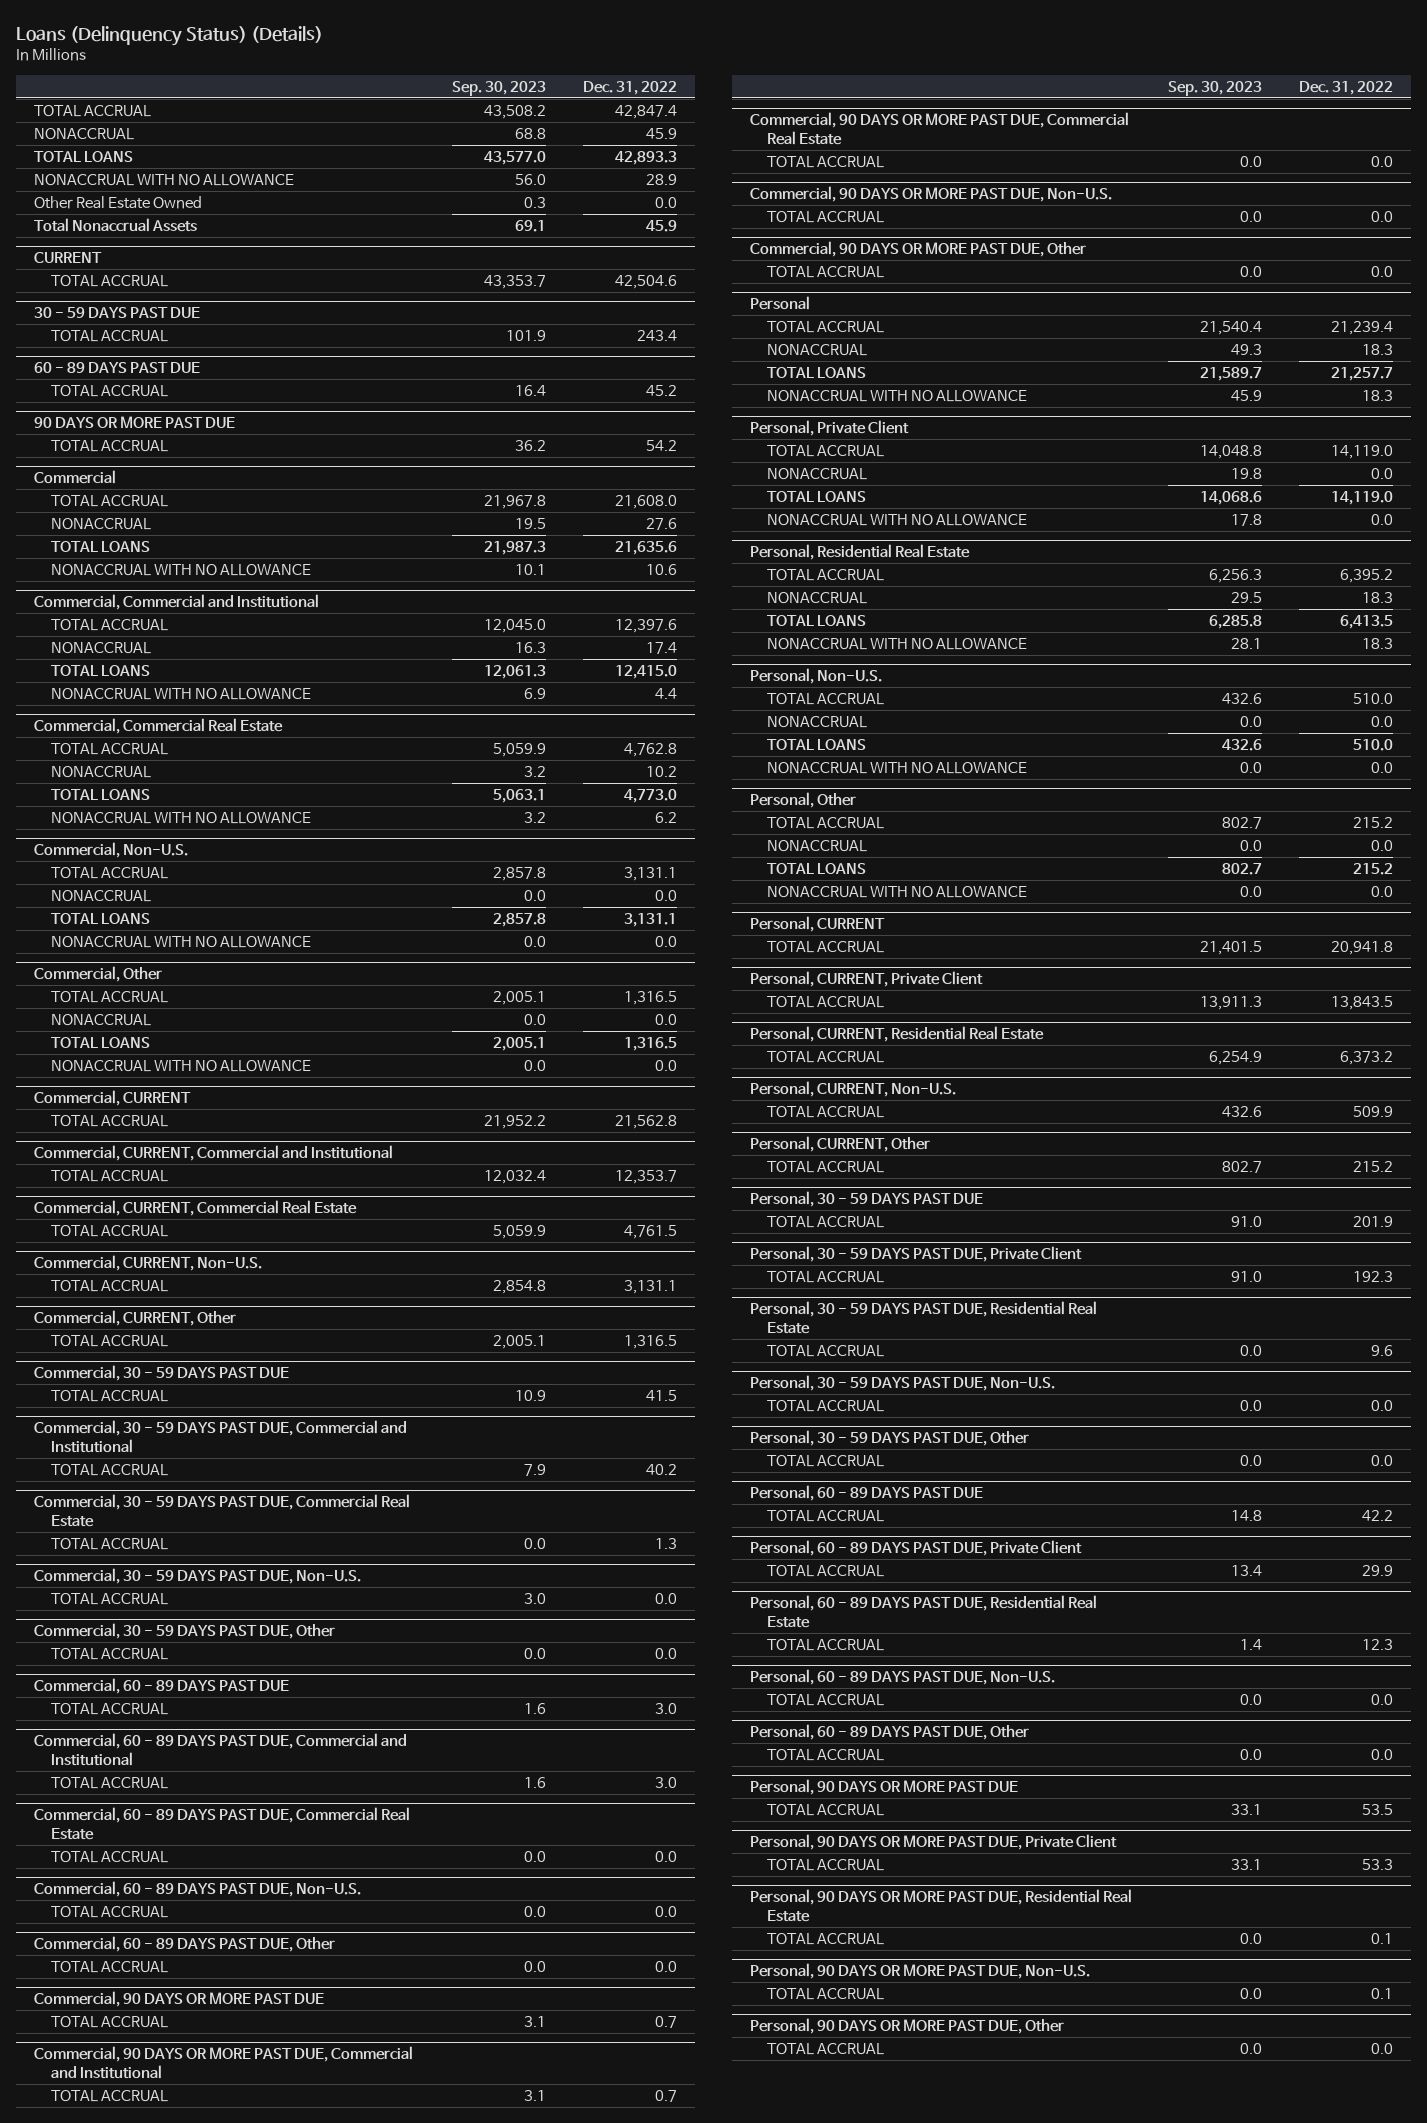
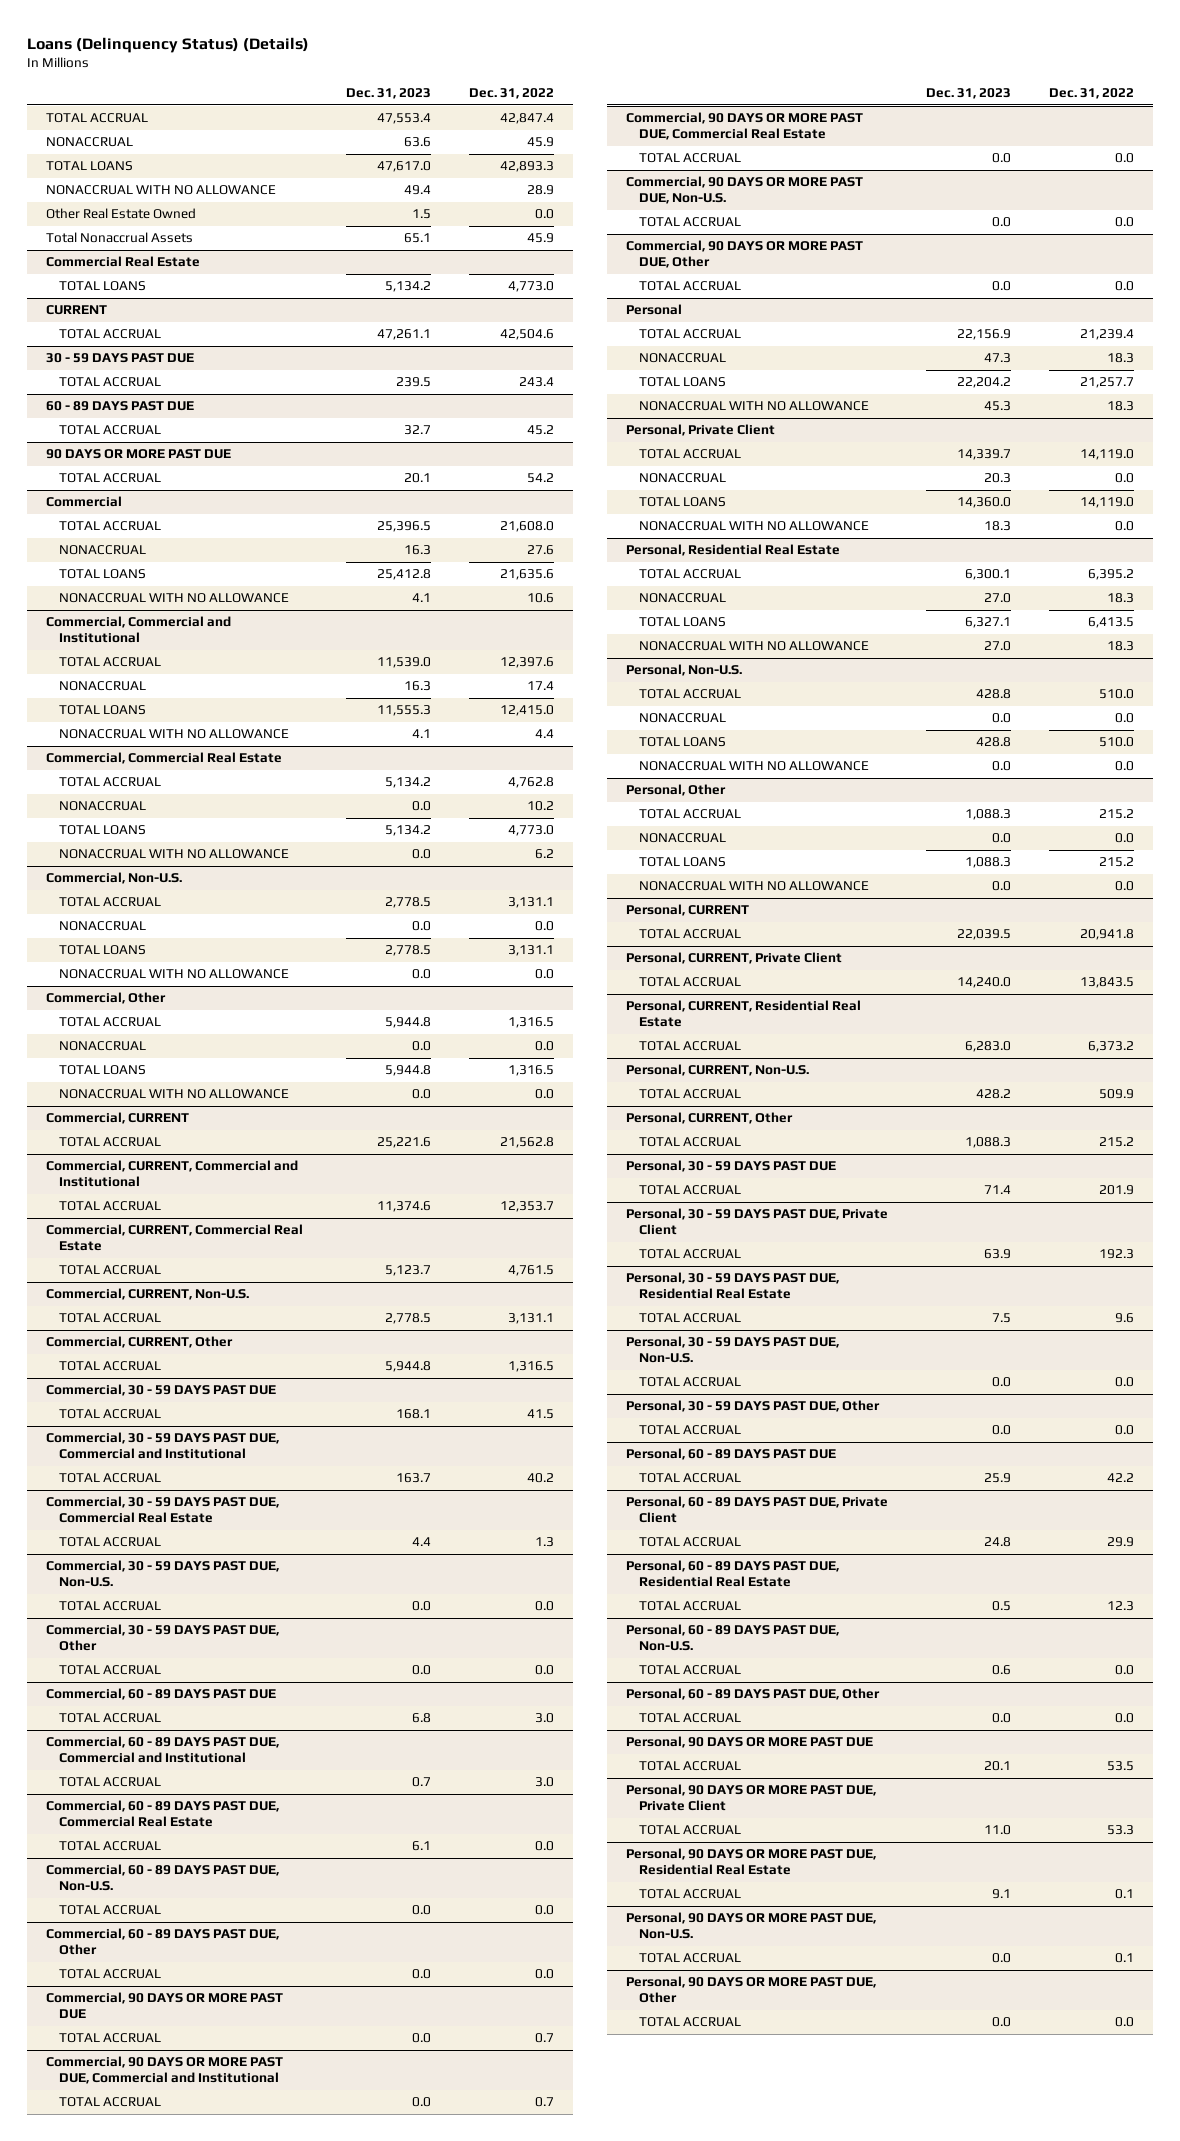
[452,81,547,97] Sep. 30, 2023 -> none
none -> [346,88,432,100] Dec. 31, 2023
none -> [46,256,201,268] Commercial Real Estate
none -> [58,281,146,292] TOTAL LOANS

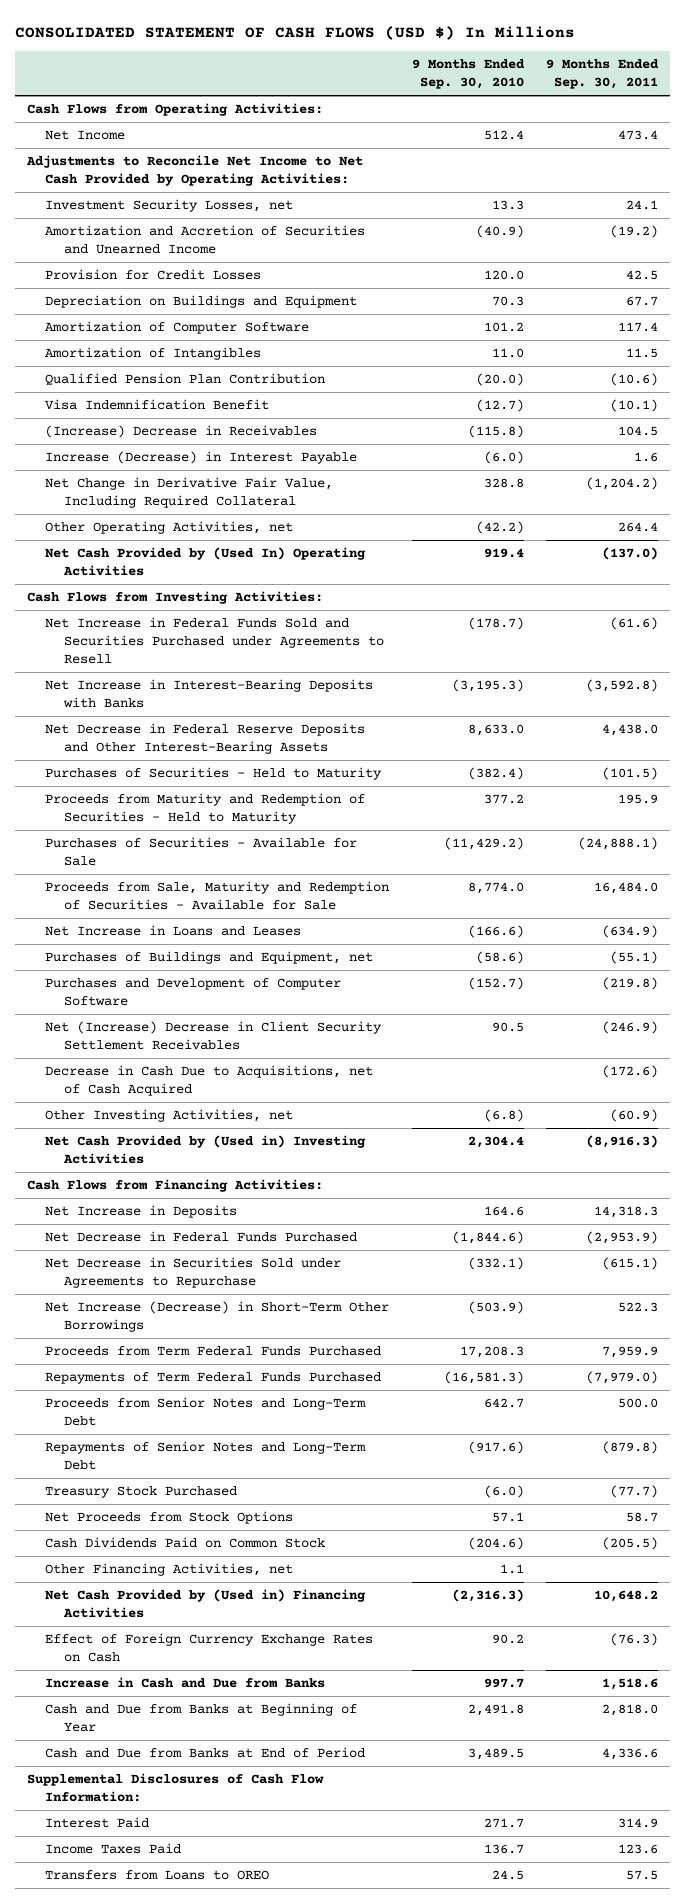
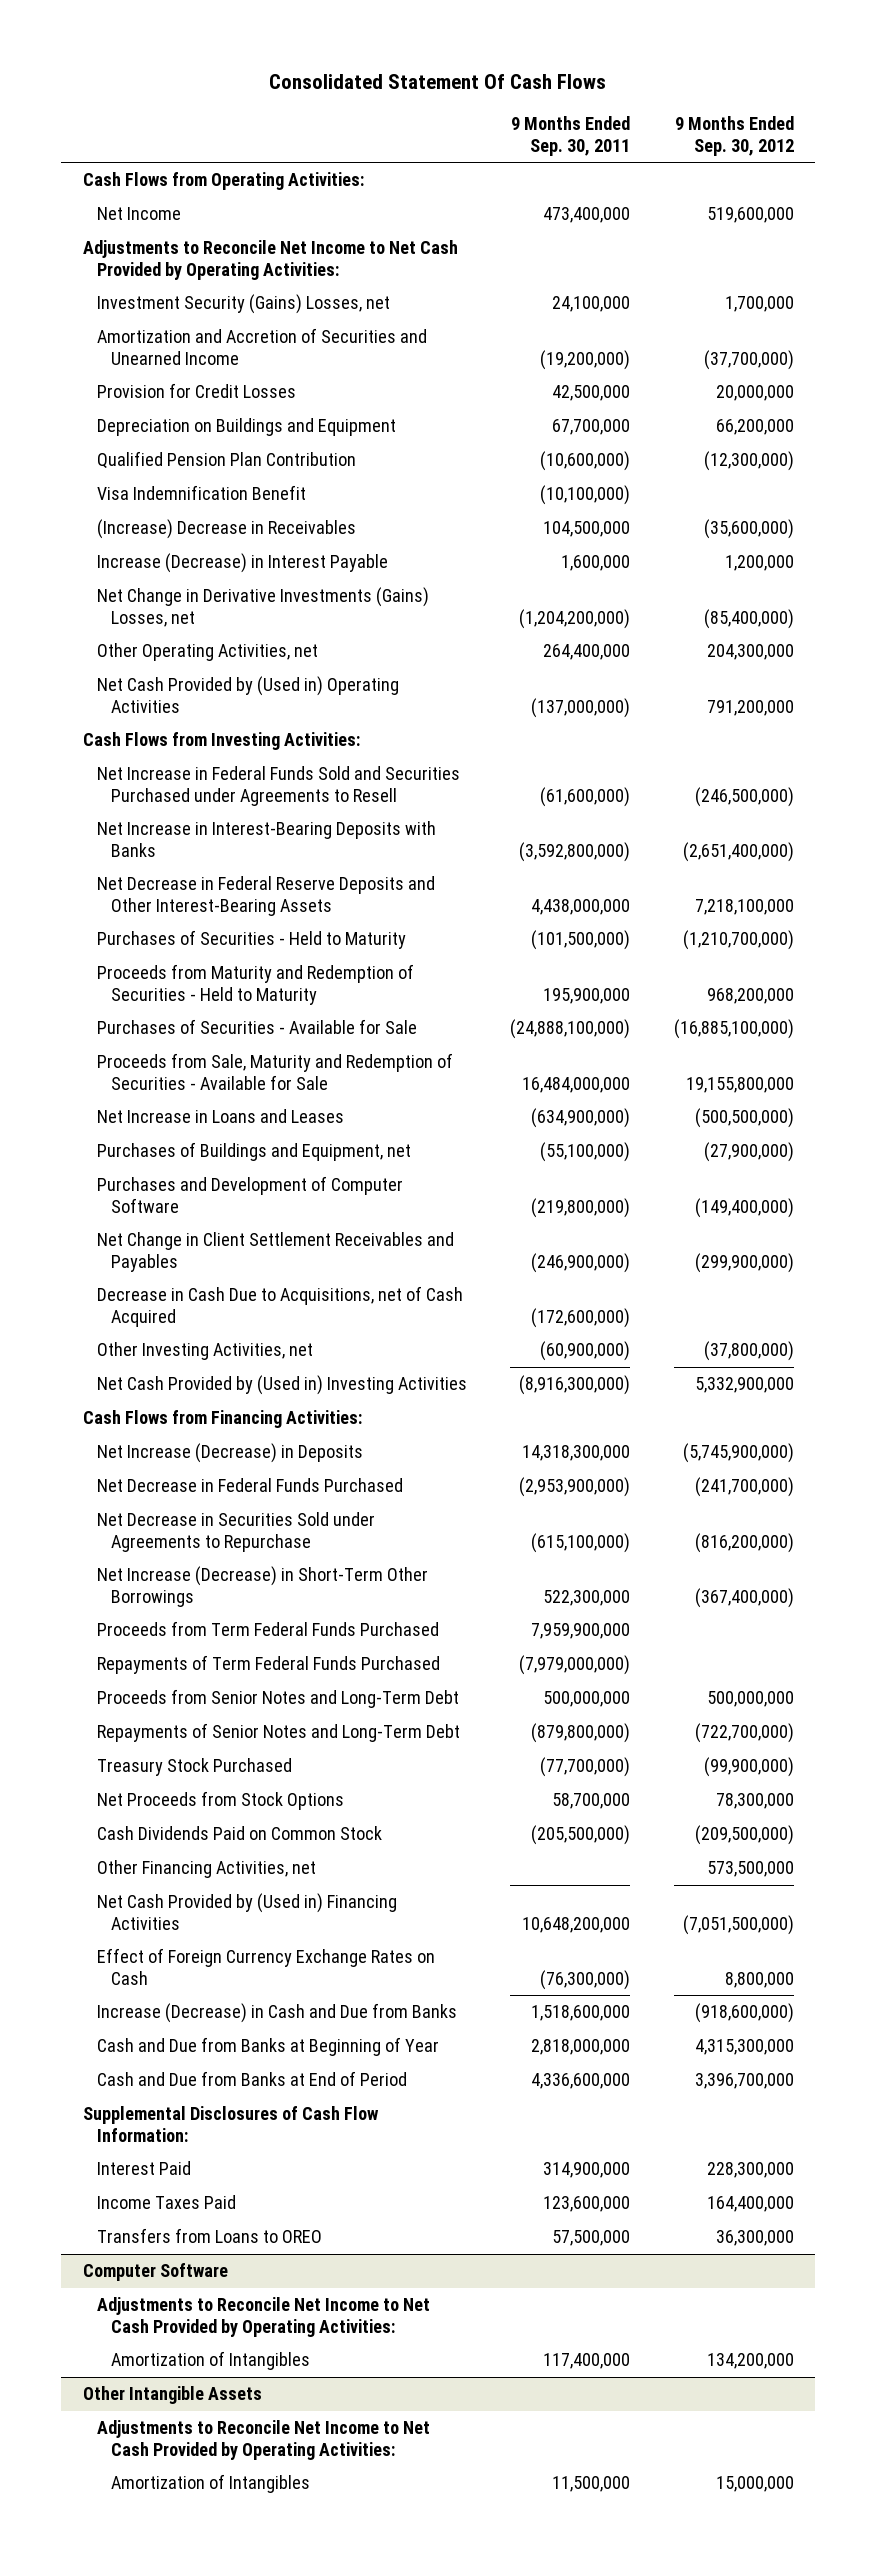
[15,26,576,41] CONSOLIDATED STATEMENT OF CASH FLOWS (USD $) In Millions -> [269,74,607,90] Consolidated Statement Of Cash Flows
[411,59,525,90] 9 Months Ended Sep. 30, 2010 -> none
none -> [674,116,794,156] 9 Months Ended Sep. 30, 2012
[618,130,659,141] 473.4 -> [543,207,631,224] 473,400,000
[45,321,310,335] Amortization of Computer Software -> none
[45,347,262,361] Amortization of Intangibles -> none
[45,199,294,213] Investment Security Losses, net -> [96,294,390,315] Investment Security (Gains) Losses, net
[626,200,659,211] 24.1 -> [552,296,631,313] 24,100,000
[610,225,659,239] (19.2) -> [540,349,631,370] (19,200,000)
[626,270,659,281] 42.5 -> [552,385,631,402] 42,500,000
[626,296,659,307] 67.7 -> [552,419,631,436] 67,700,000
[610,373,659,387] (10.6) -> [540,451,631,472] (10,600,000)
[610,399,659,413] (10.1) -> [540,485,631,506] (10,100,000)
[618,426,659,437] 104.5 -> [543,521,631,538] 104,500,000
[634,452,659,463] 1.6 -> [561,555,631,572] 1,600,000
[45,477,334,509] Net Change in Derivative Fair Value, Including Required Collateral -> [96,587,429,627] Net Change in Derivative Investments (Gains) Losses, net
[586,477,659,491] (1,204.2) -> [519,608,631,629] (1,204,200,000)
[618,522,659,533] 264.4 -> [543,644,631,661] 264,400,000
[45,547,367,577] Net Cash Provided by (Used In) Operating Activities -> [96,676,399,713] Net Cash Provided by (Used in) Operating Activities
[602,547,659,561] (137.0) -> [531,697,631,718] (137,000,000)
[610,617,659,631] (61.6) -> [540,786,631,807] (61,600,000)
[586,679,659,693] (3,592.8) -> [519,841,631,862] (3,592,800,000)
[602,724,659,737] 4,438.0 -> [531,898,631,915] 4,438,000,000
[602,767,659,781] (101.5) -> [531,930,631,951] (101,500,000)
[618,794,659,805] 195.9 -> [543,987,631,1004] 195,900,000
[578,837,659,851] (24,888.1) -> [510,1019,631,1040] (24,888,100,000)
[594,882,659,895] 16,484.0 -> [522,1076,631,1093] 16,484,000,000
[602,925,659,939] (634.9) -> [531,1108,631,1129] (634,900,000)
[610,951,659,965] (55.1) -> [540,1142,631,1163] (55,100,000)
[602,977,659,991] (219.8) -> [531,1197,631,1218] (219,800,000)
[45,1021,383,1051] Net (Increase) Decrease in Client Security Settlement Receivables -> [96,1232,454,1272] Net Change in Client Settlement Receivables and Payables
[602,1021,659,1035] (246.9) -> [531,1252,631,1273] (246,900,000)
[602,1065,659,1079] (172.6) -> [531,1307,631,1328] (172,600,000)
[610,1109,659,1123] (60.9) -> [540,1341,631,1362] (60,900,000)
[586,1135,659,1149] (8,916.3) -> [519,1375,631,1396] (8,916,300,000)
[45,1205,238,1219] Net Increase in Deposits -> [96,1443,363,1464] Net Increase (Decrease) in Deposits
[594,1206,659,1219] 14,318.3 -> [522,1445,631,1462] 14,318,300,000
[586,1231,659,1245] (2,953.9) -> [519,1477,631,1498] (2,953,900,000)
[602,1257,659,1271] (615.1) -> [531,1532,631,1553] (615,100,000)
[618,1302,659,1313] 522.3 -> [543,1589,631,1606] 522,300,000
[602,1346,659,1359] 7,959.9 -> [531,1623,631,1640] 7,959,900,000
[586,1371,659,1385] (7,979.0) -> [519,1655,631,1676] (7,979,000,000)
[618,1398,659,1409] 500.0 -> [543,1691,631,1708] 500,000,000
[602,1441,659,1455] (879.8) -> [531,1723,631,1744] (879,800,000)
[610,1485,659,1499] (77.7) -> [540,1757,631,1778] (77,700,000)
[626,1512,659,1523] 58.7 -> [552,1793,631,1810] 58,700,000
[602,1537,659,1551] (205.5) -> [531,1825,631,1846] (205,500,000)
[594,1590,659,1603] 10,648.2 -> [522,1916,631,1933] 10,648,200,000
[610,1633,659,1647] (76.3) -> [540,1969,631,1990] (76,300,000)
[45,1677,326,1689] Increase in Cash and Due from Banks -> [96,2003,457,2024] Increase (Decrease) in Cash and Due from Banks
[602,1678,659,1691] 1,518.6 -> [531,2005,631,2022] 1,518,600,000
[602,1704,659,1717] 2,818.0 -> [531,2039,631,2056] 2,818,000,000
[602,1748,659,1761] 4,336.6 -> [531,2073,631,2090] 4,336,600,000
[618,1818,659,1829] 314.9 -> [543,2162,631,2179] 314,900,000
[618,1844,659,1855] 123.6 -> [543,2196,631,2213] 123,600,000
[626,1870,659,1881] 57.5 -> [552,2230,631,2247] 57,500,000
none -> [82,2263,228,2282] Computer Software
none -> [96,2297,430,2337] Adjustments to Reconcile Net Income to Net Cash Provided by Operating Activities:
none -> [110,2351,310,2371] Amortization of Intangibles
none -> [82,2386,262,2405] Other Intangible Assets
none -> [96,2420,430,2460] Adjustments to Reconcile Net Income to Net Cash Provided by Operating Activities:
none -> [110,2474,310,2494] Amortization of Intangibles

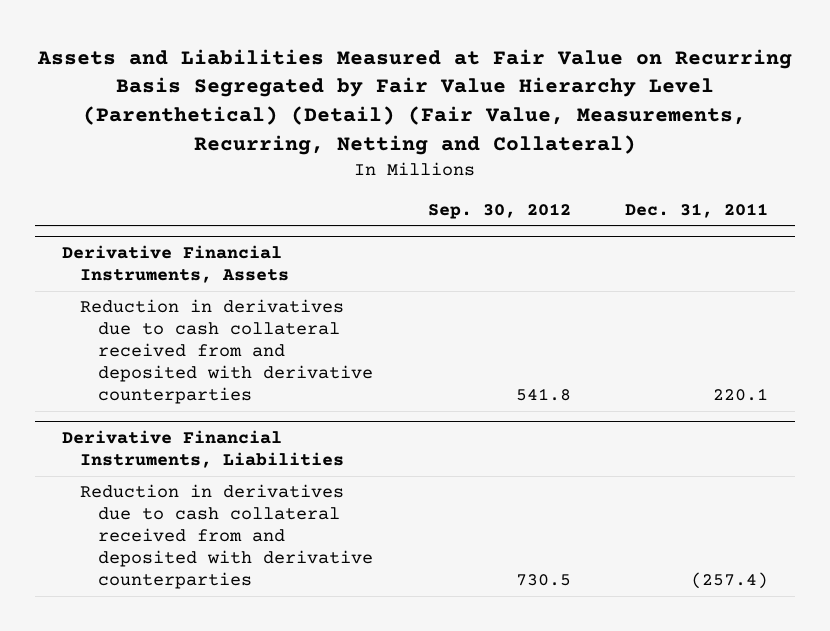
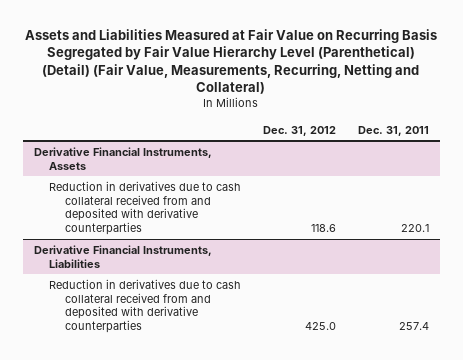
[427,202,571,219] Sep. 30, 2012 -> none
none -> [263,125,337,136] Dec. 31, 2012
[690,572,768,590] (257.4) -> [399,321,430,330] 257.4

